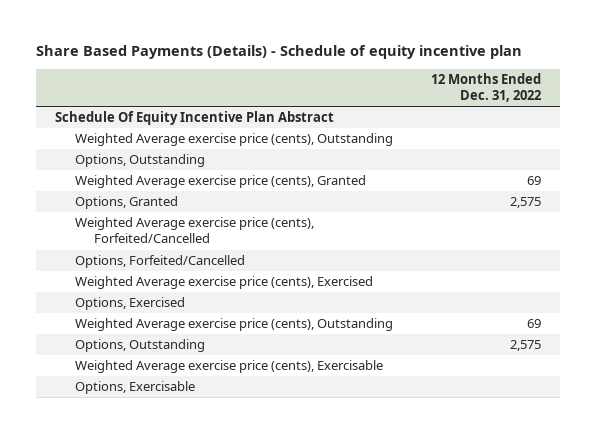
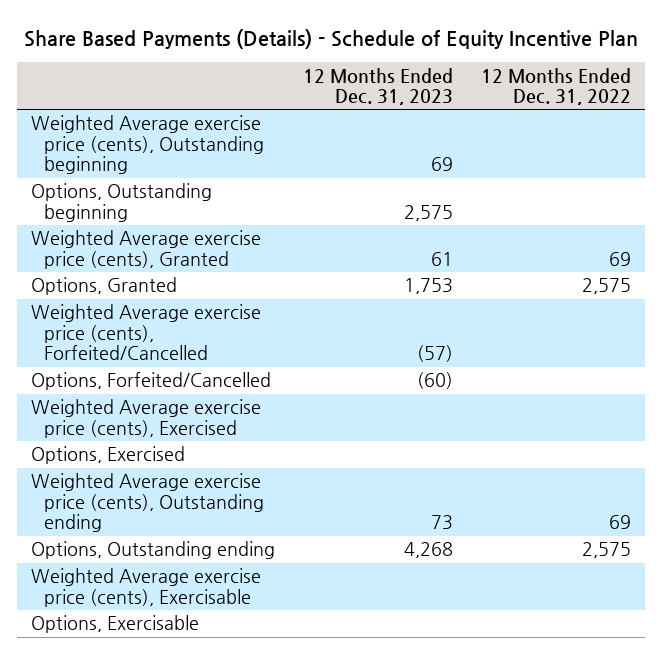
[36,44,523,59] Share Based Payments (Details) - Schedule of equity incentive plan -> [24,28,639,49] Share Based Payments (Details) - Schedule of Equity Incentive Plan
none -> [303,67,454,106] 12 Months Ended Dec. 31, 2023
[55,111,335,126] Schedule Of Equity Incentive Plan Abstract -> none
[74,133,393,147] Weighted Average exercise price (cents), Outstanding -> [31,115,264,175] Weighted Average exercise price (cents), Outstanding beginning
[74,154,205,168] Options, Outstanding -> [31,183,213,222] Options, Outstanding beginning
[74,318,393,332] Weighted Average exercise price (cents), Outstanding -> [31,473,264,533] Weighted Average exercise price (cents), Outstanding ending
[74,339,205,353] Options, Outstanding -> [31,541,276,560] Options, Outstanding ending

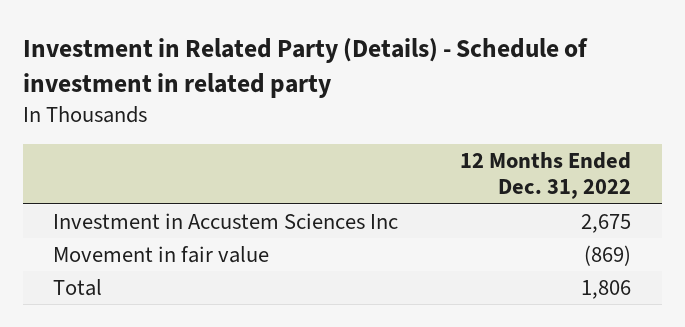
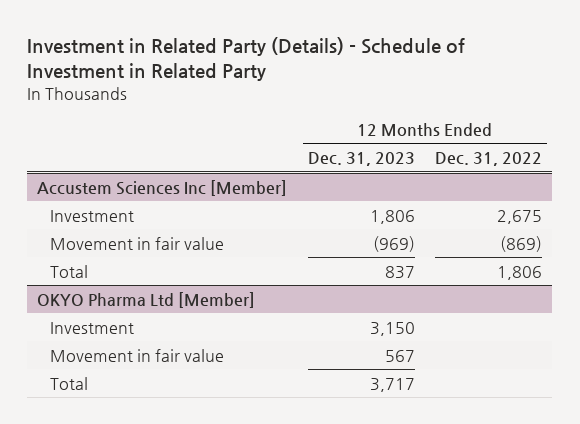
[22,38,588,98] Investment in Related Party (Details) - Schedule of investment in related party -> [27,37,466,82] Investment in Related Party (Details) - Schedule of Investment in Related Party
none -> [307,152,415,167] Dec. 31, 2023
none -> [37,179,288,196] Accustem Sciences Inc [Member]
[53,212,399,229] Investment in Accustem Sciences Inc -> [50,209,135,222] Investment
none -> [37,291,256,308] OKYO Pharma Ltd [Member]
none -> [50,321,135,334] Investment
none -> [50,348,225,362] Movement in fair value
none -> [50,376,89,390] Total

